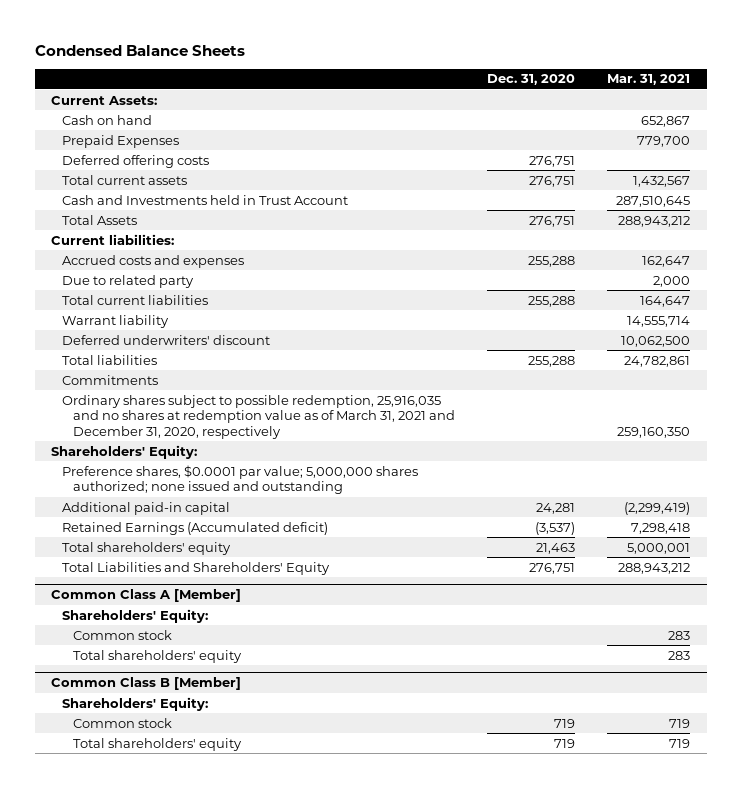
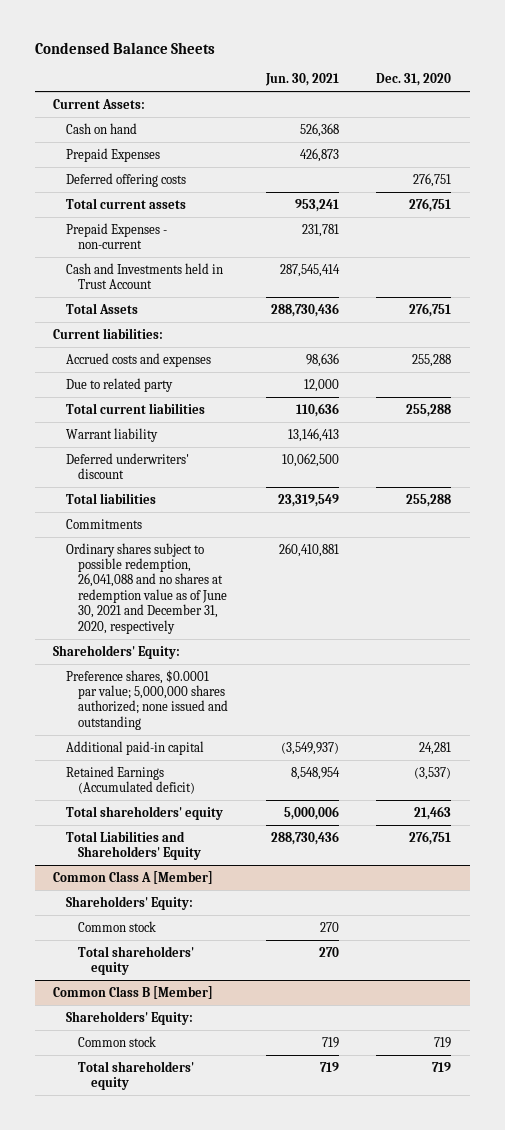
[607,74,691,86] Mar. 31, 2021 -> none
none -> [264,73,339,87] Jun. 30, 2021
none -> [65,222,167,250] Prepaid Expenses - non-current
[62,394,455,439] Ordinary shares subject to possible redemption, 25,916,035 and no shares at redemption value as of March 31, 2021 and December 31, 2020, respectively -> [65,542,228,634] Ordinary shares subject to possible redemption, 26,041,088 and no shares at redemption value as of June 30, 2021 and December 31, 2020, respectively

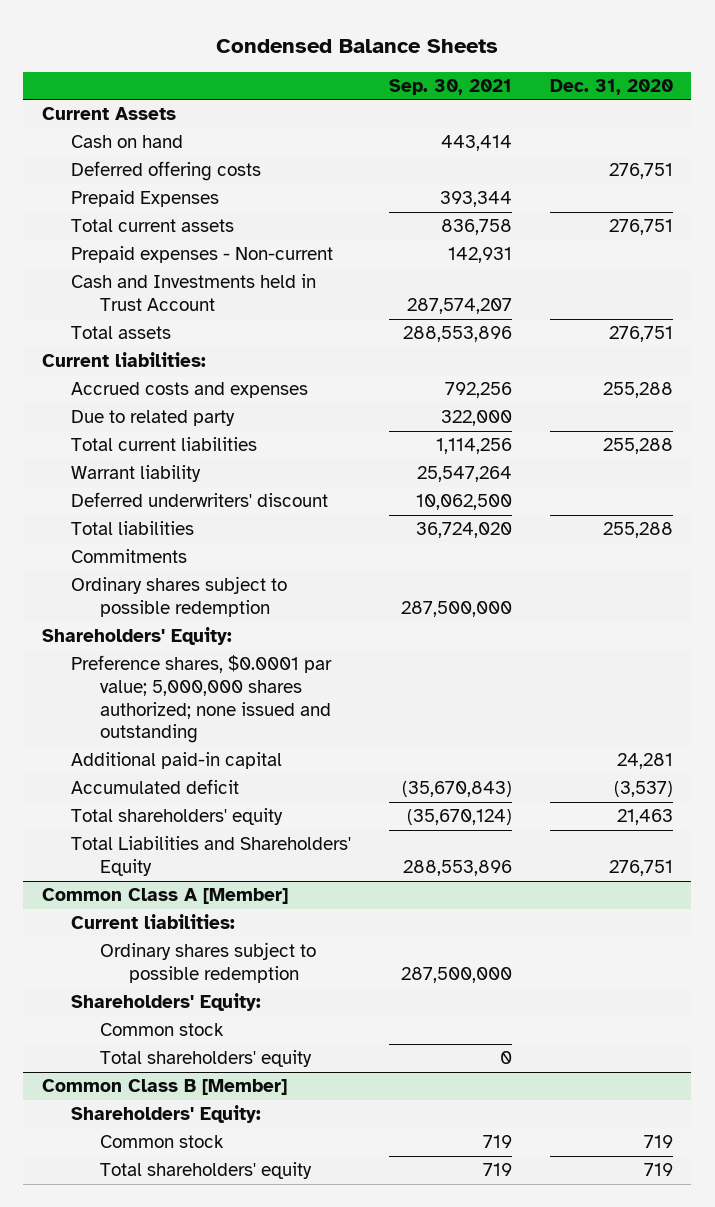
[264,73,339,87] Jun. 30, 2021 -> none
none -> [388,78,512,95] Sep. 30, 2021
[53,98,146,109] Current Assets: -> [42,107,177,121] Current Assets
[65,147,160,162] Prepaid Expenses -> [71,190,220,208] Prepaid Expenses
[65,222,167,250] Prepaid Expenses - non-current -> [71,246,334,264] Prepaid expenses - Non-current
[65,302,138,314] Total Assets -> [71,326,172,340] Total assets
[65,542,228,634] Ordinary shares subject to possible redemption, 26,041,088 and no shares at redemption value as of June 30, 2021 and December 31, 2020, respectively -> [71,576,288,618] Ordinary shares subject to possible redemption
[65,765,196,795] Retained Earnings (Accumulated deficit) -> [71,779,240,795] Accumulated deficit
none -> [71,914,236,930] Current liabilities:
none -> [99,942,316,984] Ordinary shares subject to possible redemption

